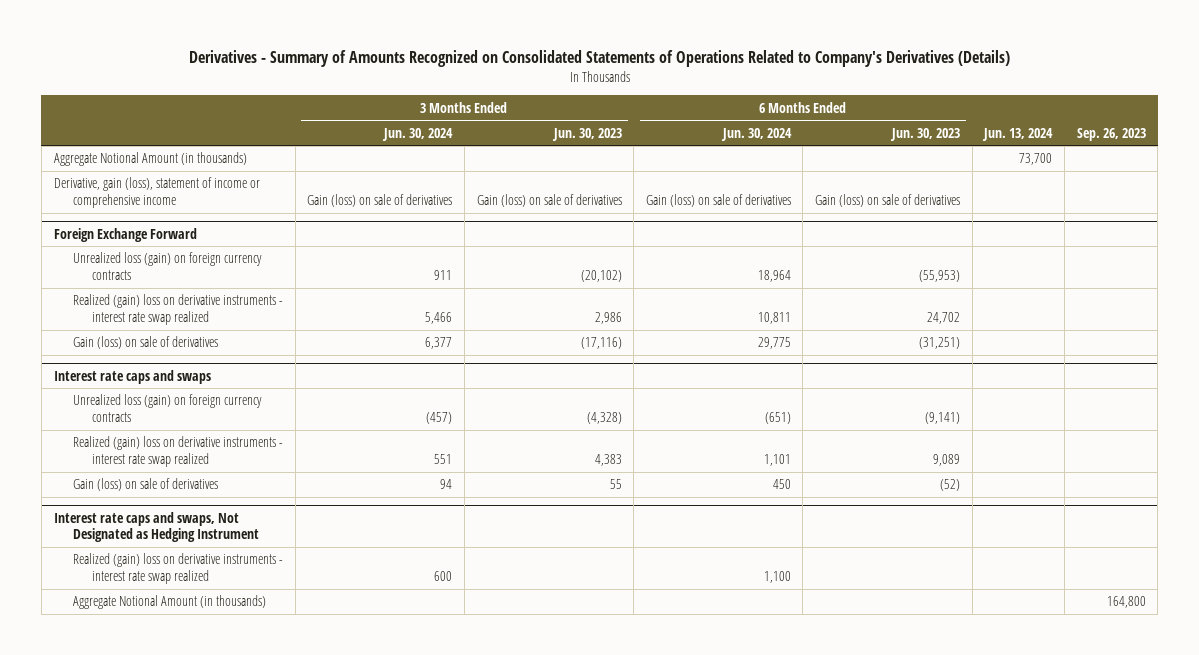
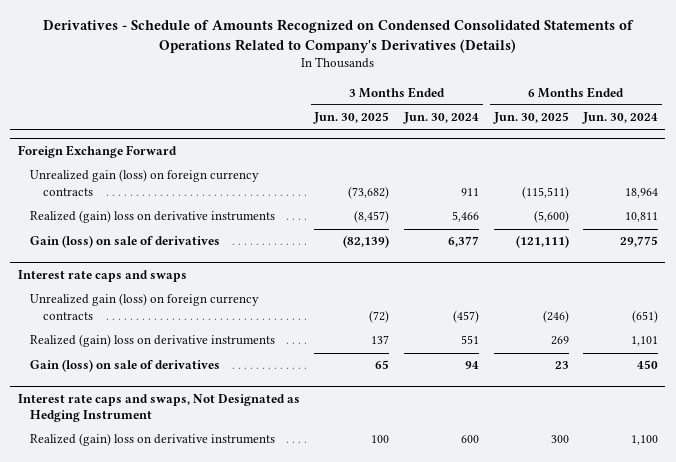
[188,49,1010,67] Derivatives - Summary of Amounts Recognized on Consolidated Statements of Operations Related to Company's Derivatives (Details) -> [42,19,634,54] Derivatives - Schedule of Amounts Recognized on Condensed Consolidated Statements of Operations Related to Company's Derivatives (Details)
[551,127,622,141] Jun. 30, 2023 -> none
[890,127,961,141] Jun. 30, 2023 -> none
[982,127,1054,141] Jun. 13, 2024 -> none
[1076,127,1146,141] Sep. 26, 2023 -> none
none -> [313,112,390,125] Jun. 30, 2025
none -> [492,112,569,125] Jun. 30, 2025
[53,152,247,167] Aggregate Notional Amount (in thousands) -> none
[53,177,260,208] Derivative, gain (loss), statement of income or comprehensive income -> none
[72,252,262,280] Unrealized loss (gain) on foreign currency contracts -> [30,169,260,196] Unrealized gain (loss) on foreign currency contracts
[72,294,283,325] Realized (gain) loss on derivative instruments - interest rate swap realized -> [30,210,276,224] Realized (gain) loss on derivative instruments
[72,394,262,422] Unrealized loss (gain) on foreign currency contracts -> [30,293,260,320] Unrealized gain (loss) on foreign currency contracts
[72,436,283,467] Realized (gain) loss on derivative instruments - interest rate swap realized -> [30,334,276,348] Realized (gain) loss on derivative instruments
[72,595,266,610] Aggregate Notional Amount (in thousands) -> none
[72,553,283,584] Realized (gain) loss on derivative instruments - interest rate swap realized -> [30,433,276,447] Realized (gain) loss on derivative instruments

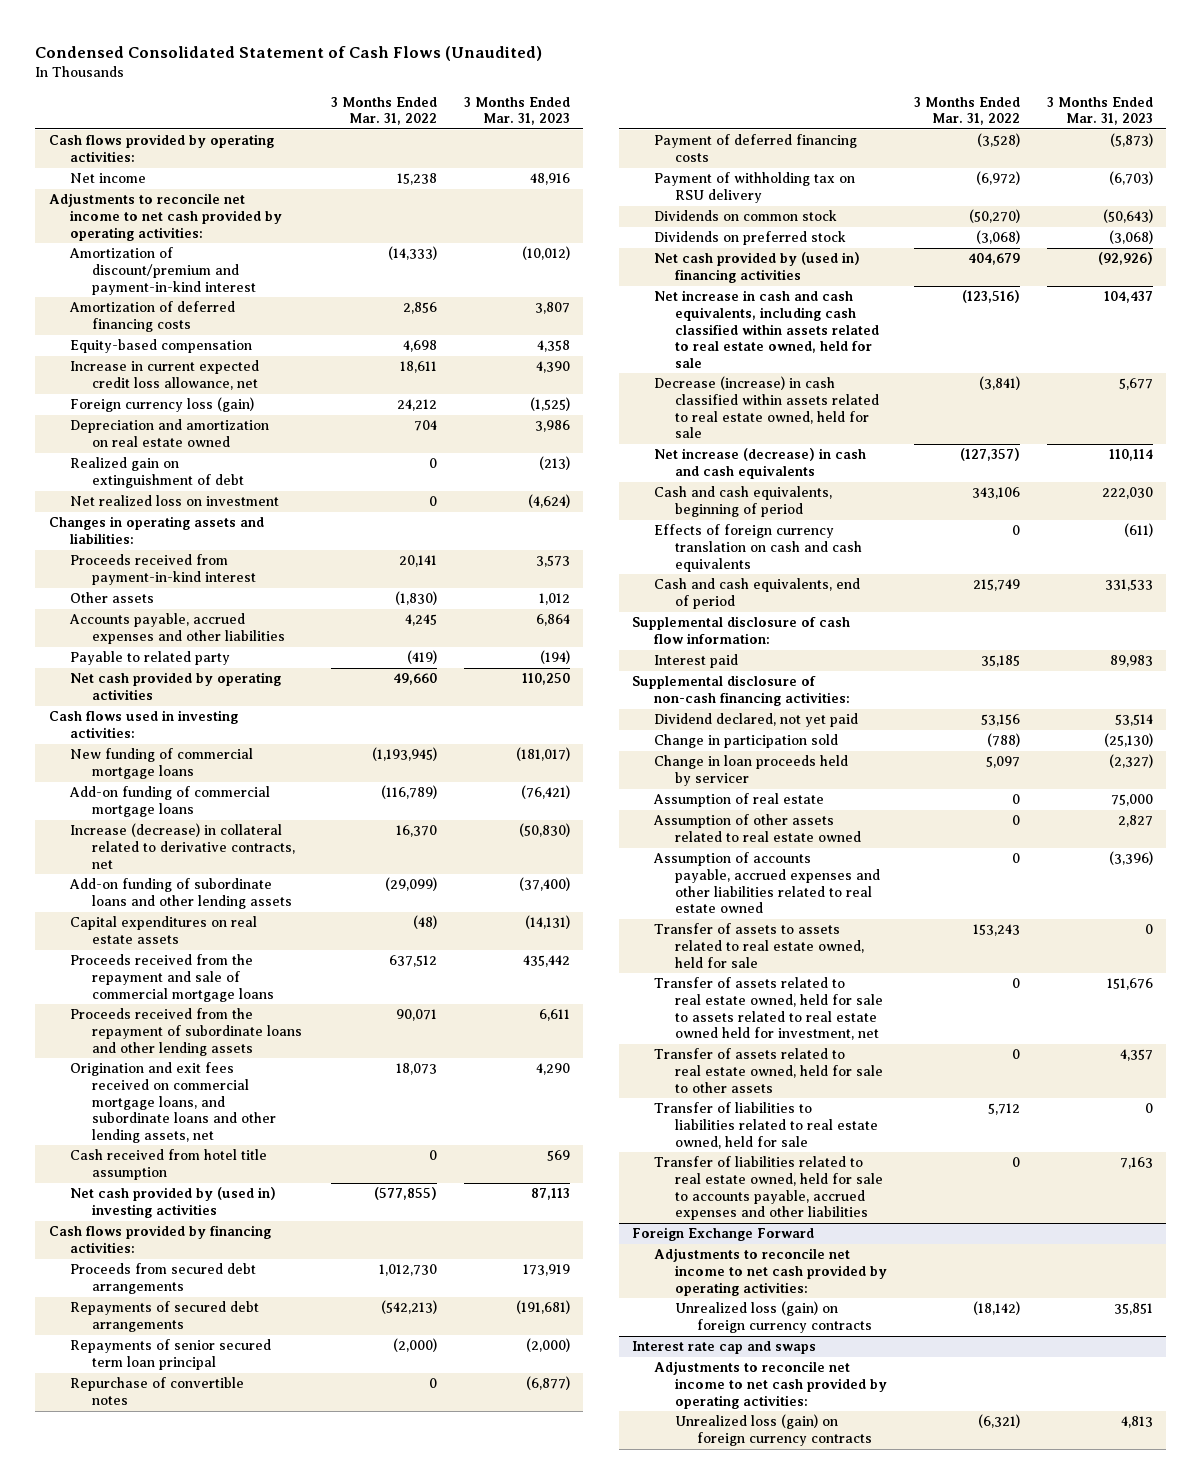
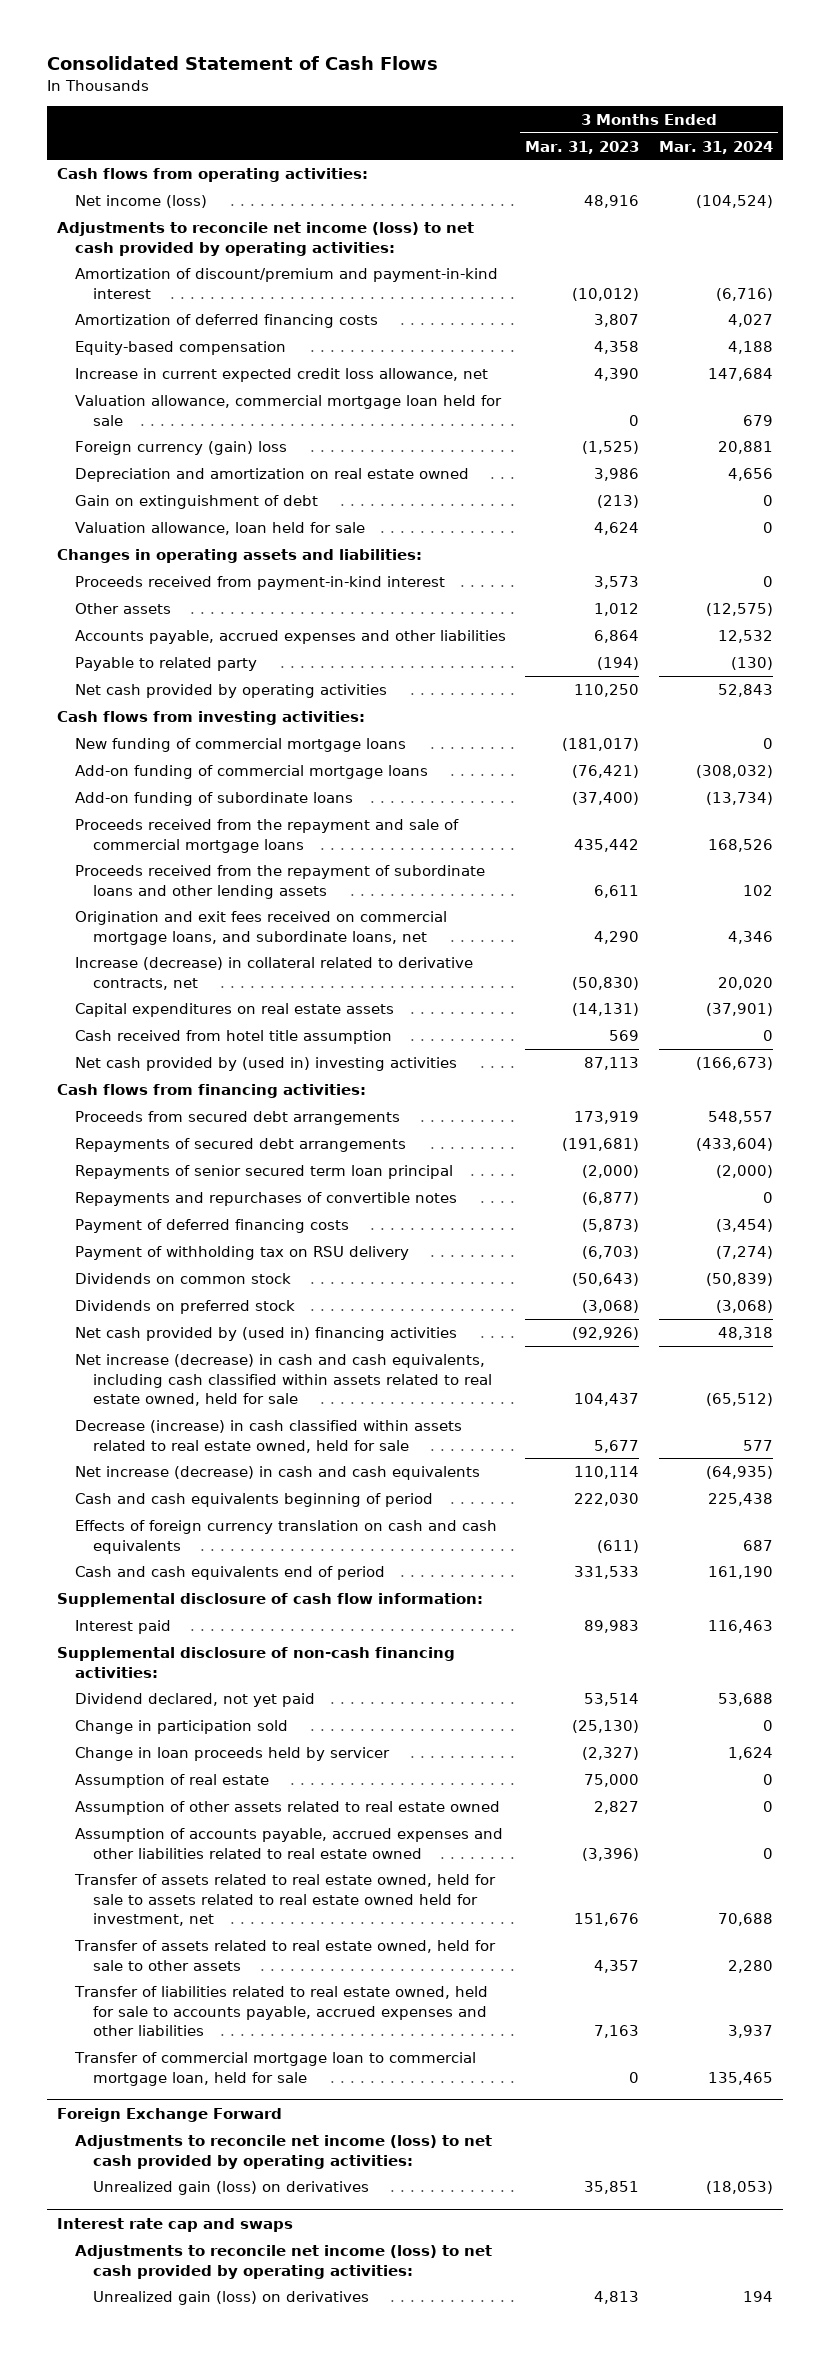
[35,45,543,61] Condensed Consolidated Statement of Cash Flows (Unaudited) -> [46,56,438,71] Consolidated Statement of Cash Flows
[330,96,437,126] 3 Months Ended Mar. 31, 2022 -> none
none -> [658,140,773,154] Mar. 31, 2024
[48,134,274,163] Cash flows provided by operating activities: -> [56,167,368,182] Cash flows from operating activities:
[70,173,147,184] Net income -> [74,194,207,208] Net income (loss)
[48,193,283,241] Adjustments to reconcile net income to net cash provided by operating activities: -> [56,221,474,256] Adjustments to reconcile net income (loss) to net cash provided by operating activities:
none -> [74,394,502,426] Valuation allowance, commercial mortgage loan held for sale
[70,397,255,413] Foreign currency loss (gain) -> [74,440,287,455] Foreign currency (gain) loss
[70,495,280,507] Net realized loss on investment -> none
[70,457,244,489] Realized gain on extinguishment of debt -> [74,494,318,509] Gain on extinguishment of debt
none -> [74,521,365,535] Valuation allowance, loan held for sale
[48,710,238,739] Cash flows used in investing activities: -> [56,710,365,725] Cash flows from investing activities:
[69,878,292,910] Add-on funding of subordinate loans and other lending assets -> [74,791,353,806] Add-on funding of subordinate loans
[70,1062,276,1143] Origination and exit fees received on commercial mortgage loans, and subordinate loans and other lending assets, net -> [74,910,447,945] Origination and exit fees received on commercial mortgage loans, and subordinate loans, net
[70,823,295,869] Increase (decrease) in collateral related to derivative contracts, net -> [74,956,473,990] Increase (decrease) in collateral related to derivative contracts, net
[70,916,258,945] Capital expenditures on real estate assets -> [74,1002,394,1017] Capital expenditures on real estate assets
[48,1225,271,1254] Cash flows provided by financing activities: -> [56,1083,366,1098] Cash flows from financing activities:
[70,1377,245,1406] Repurchase of convertible notes -> [74,1191,457,1206] Repayments and repurchases of convertible notes
[653,290,880,368] Net increase in cash and cash equivalents, including cash classified within assets related to real estate owned, held for sale -> [74,1353,492,1407] Net increase (decrease) in cash and cash equivalents, including cash classified within assets related to real estate owned, held for sale
[653,486,832,518] Cash and cash equivalents, beginning of period -> [74,1492,433,1507] Cash and cash equivalents beginning of period
[653,578,860,610] Cash and cash equivalents, end of period -> [74,1565,385,1580] Cash and cash equivalents end of period
[653,923,865,968] Transfer of assets to assets related to real estate owned, held for sale -> none
[653,1102,879,1149] Transfer of liabilities to liabilities related to real estate owned, held for sale -> none
none -> [73,2051,476,2086] Transfer of commercial mortgage loan to commercial mortgage loan, held for sale
[653,1248,888,1296] Adjustments to reconcile net income to net cash provided by operating activities: -> [74,2134,492,2169] Adjustments to reconcile net income (loss) to net cash provided by operating activities:
[675,1301,872,1334] Unrealized loss (gain) on foreign currency contracts -> [92,2180,369,2195] Unrealized gain (loss) on derivatives
[653,1361,888,1409] Adjustments to reconcile net income to net cash provided by operating activities: -> [74,2244,492,2279] Adjustments to reconcile net income (loss) to net cash provided by operating activities:
[675,1414,872,1447] Unrealized loss (gain) on foreign currency contracts -> [92,2290,369,2305] Unrealized gain (loss) on derivatives

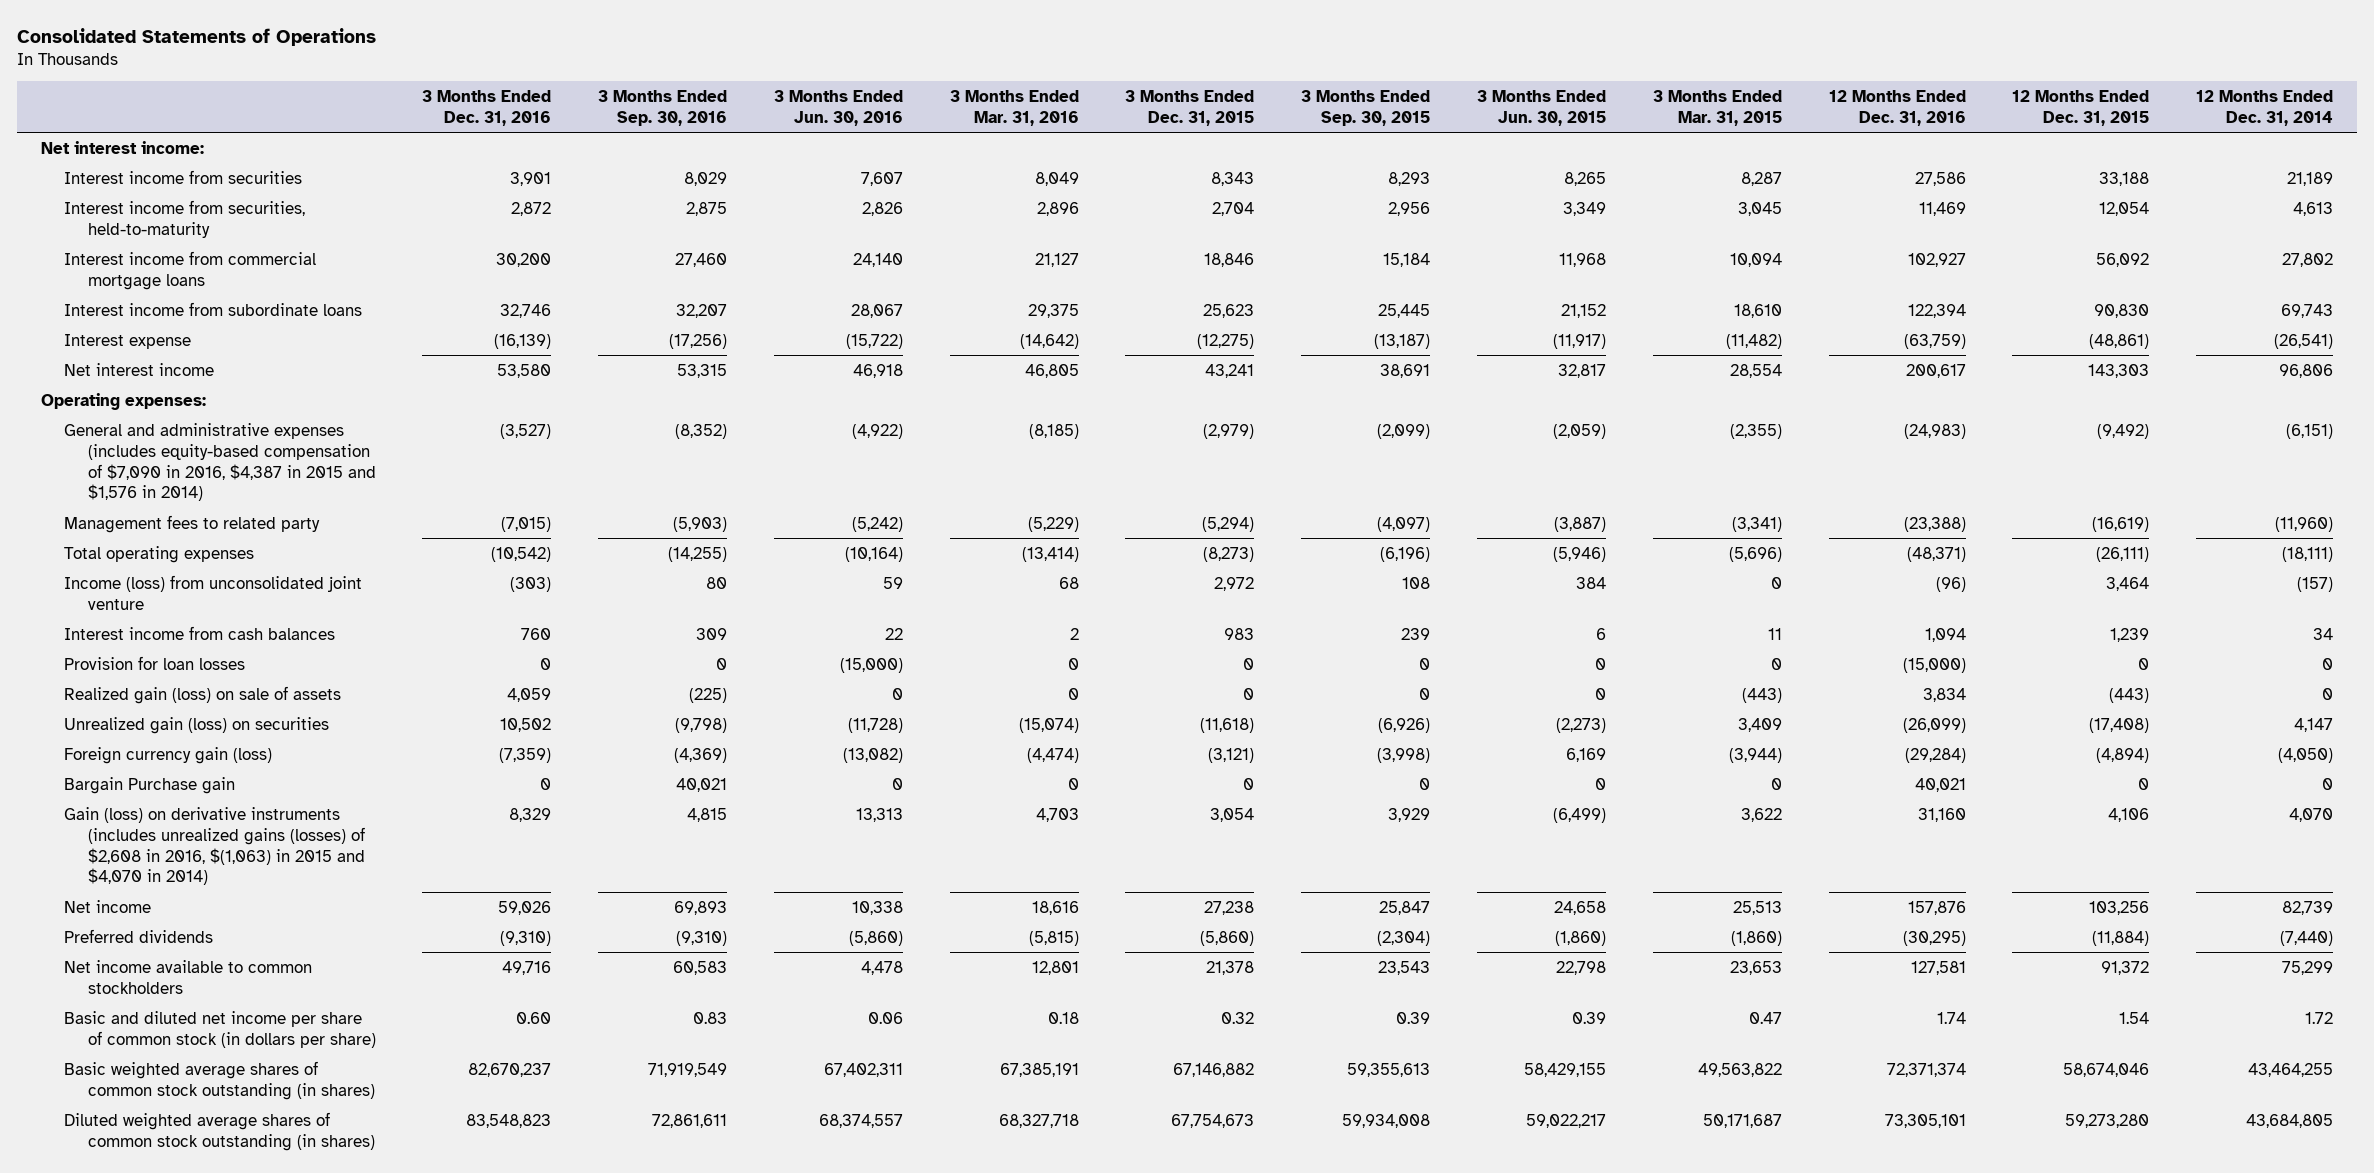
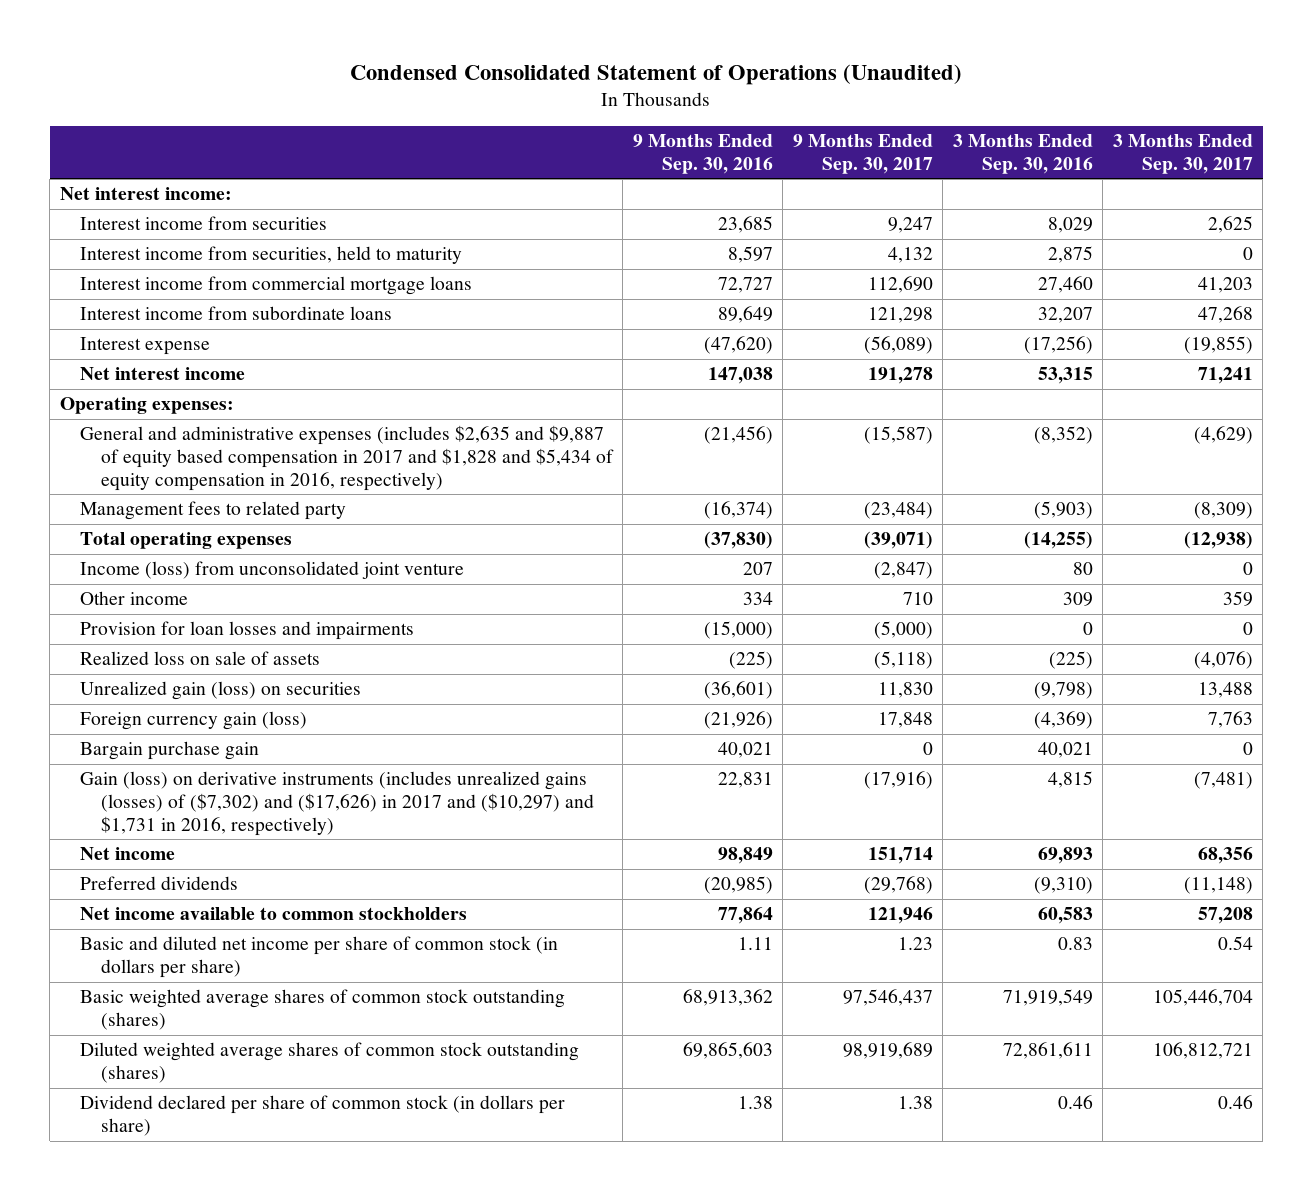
[17,27,377,46] Consolidated Statements of Operations -> [350,63,963,85] Condensed Consolidated Statement of Operations (Unaudited)
[422,89,552,126] 3 Months Ended Dec. 31, 2016 -> none
[773,89,903,126] 3 Months Ended Jun. 30, 2016 -> none
[949,89,1079,126] 3 Months Ended Mar. 31, 2016 -> none
[1125,89,1255,126] 3 Months Ended Dec. 31, 2015 -> none
[1301,89,1431,126] 3 Months Ended Sep. 30, 2015 -> none
[1477,89,1607,126] 3 Months Ended Jun. 30, 2015 -> none
[1652,89,1782,126] 3 Months Ended Mar. 31, 2015 -> none
[1828,89,1966,126] 12 Months Ended Dec. 31, 2016 -> none
[2012,89,2150,126] 12 Months Ended Dec. 31, 2015 -> none
[2196,89,2334,126] 12 Months Ended Dec. 31, 2014 -> none
none -> [632,134,773,174] 9 Months Ended Sep. 30, 2016
none -> [792,134,933,174] 9 Months Ended Sep. 30, 2017
none -> [1112,134,1253,174] 3 Months Ended Sep. 30, 2017
[64,199,306,238] Interest income from securities, held-to-maturity -> [80,246,463,265] Interest income from securities, held to maturity
[64,422,376,502] General and administrative expenses (includes equity-based compensation of $7,090 in 2016, $4,387 in 2015 and $1,576 in 2014) -> [80,425,614,492] General and administrative expenses (includes $2,635 and $9,887 of equity based compensation in 2017 and $1,828 and $5,434 of equity compensation in 2016, respectively)
[64,625,336,640] Interest income from cash balances -> none
none -> [80,591,189,606] Other income
[64,655,246,670] Provision for loan losses -> [80,621,415,641] Provision for loan losses and impairments
[64,685,342,704] Realized gain (loss) on sale of assets -> [80,651,321,666] Realized loss on sale of assets
[64,776,236,794] Bargain Purchase gain -> [80,741,260,761] Bargain purchase gain
[64,806,365,886] Gain (loss) on derivative instruments (includes unrealized gains (losses) of $2,608 in 2016, $(1,063) in 2015 and $4,070 in 2014) -> [80,771,594,837] Gain (loss) on derivative instruments (includes unrealized gains (losses) of ($7,302) and ($17,626) in 2017 and ($10,297) and $1,731 in 2016, respectively)
[64,1060,375,1100] Basic weighted average shares of common stock outstanding (in shares) -> [80,989,566,1031] Basic weighted average shares of common stock outstanding (shares)
[64,1111,375,1151] Diluted weighted average shares of common stock outstanding (in shares) -> [80,1042,580,1084] Diluted weighted average shares of common stock outstanding (shares)
none -> [80,1095,566,1137] Dividend declared per share of common stock (in dollars per share)

